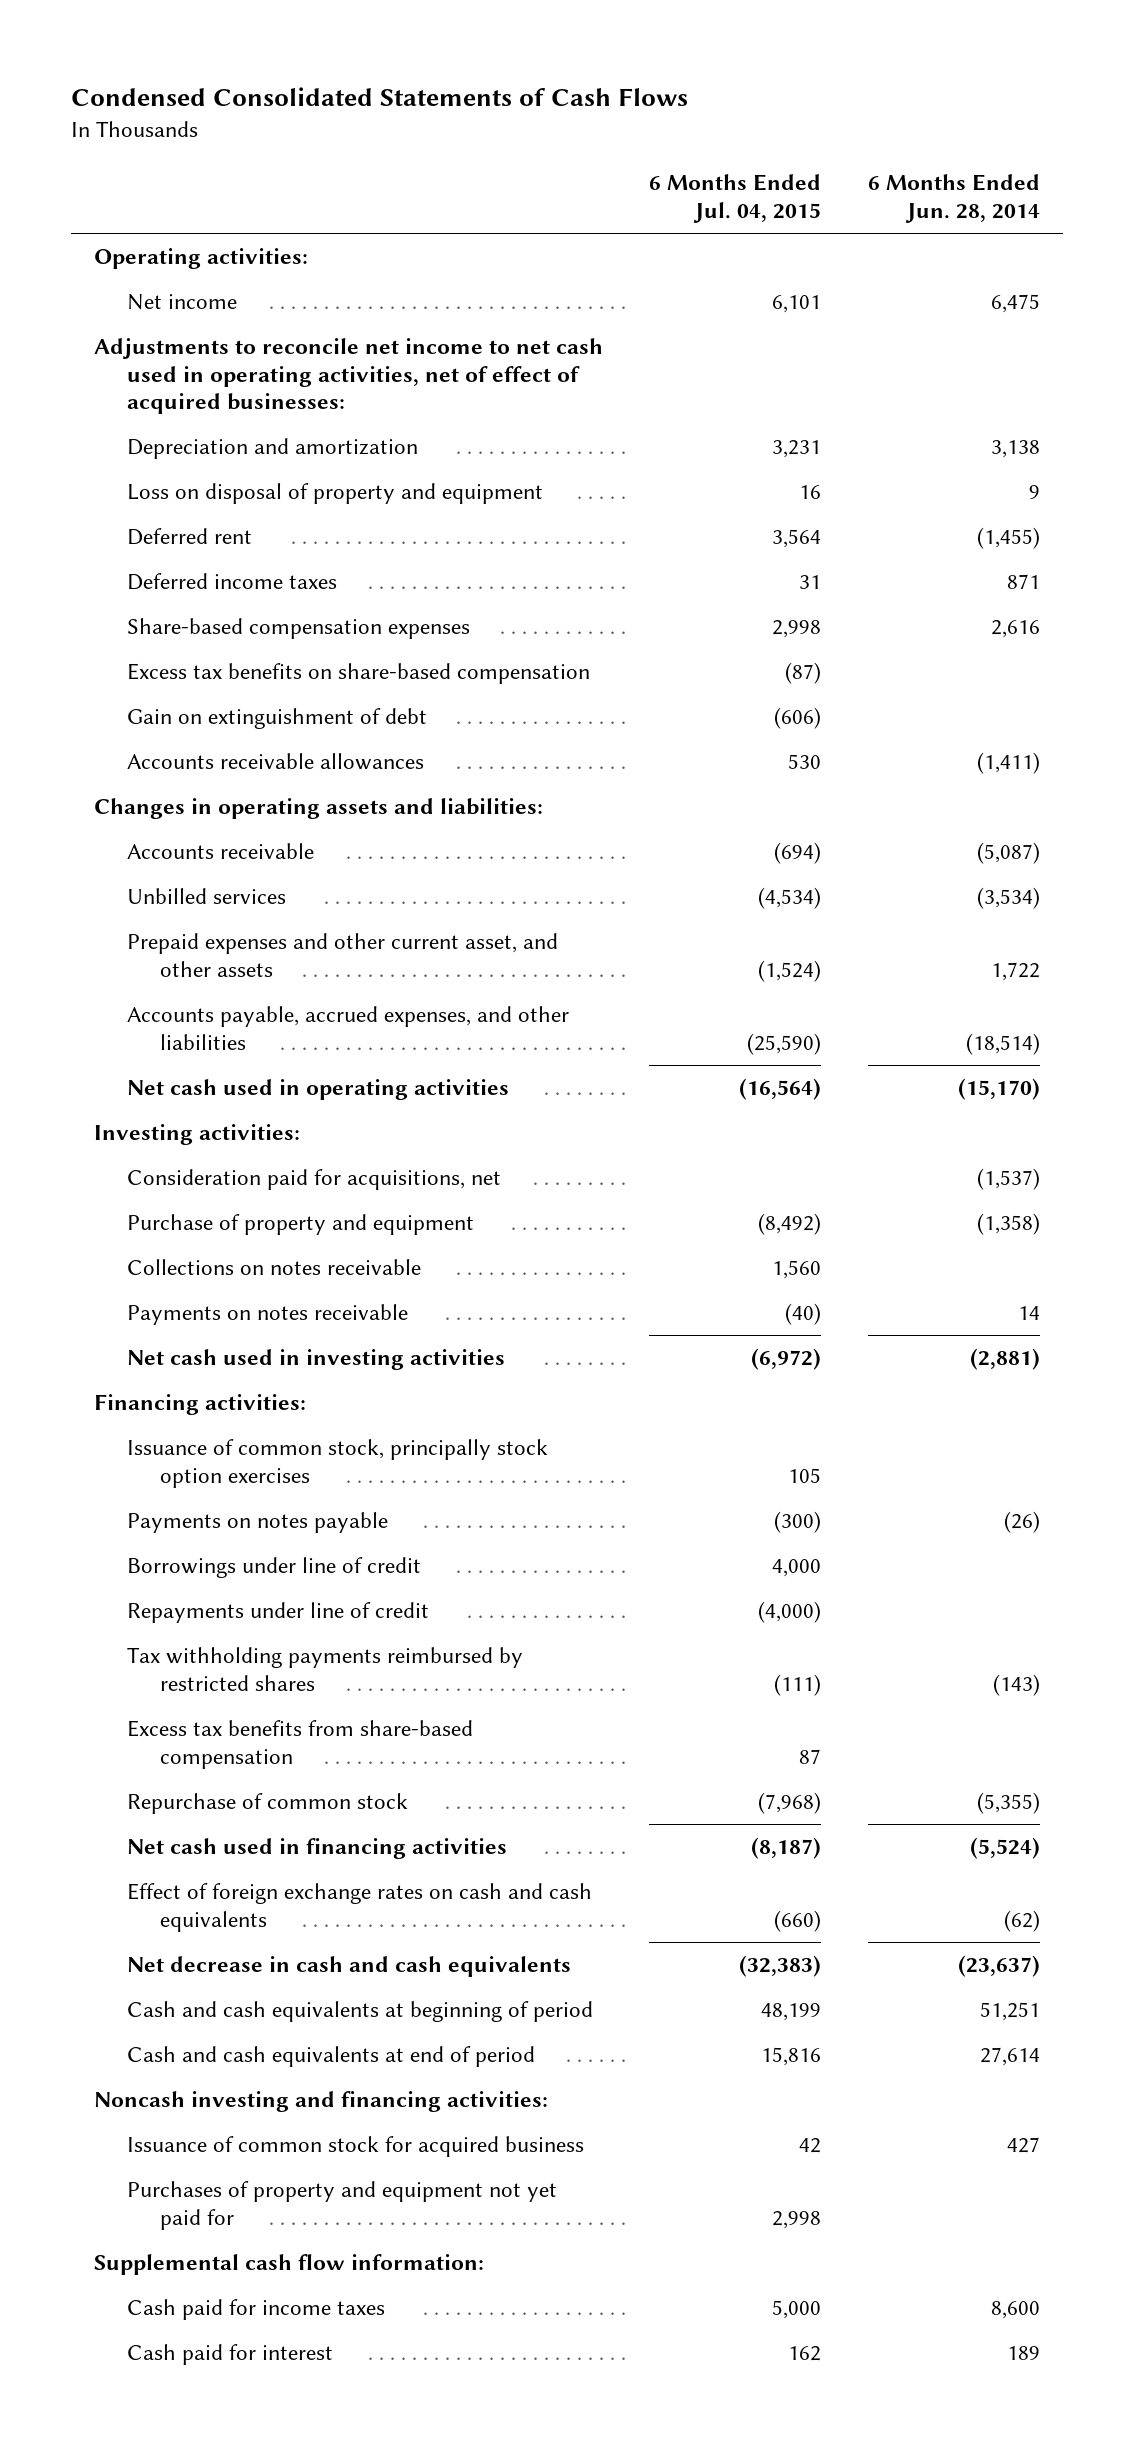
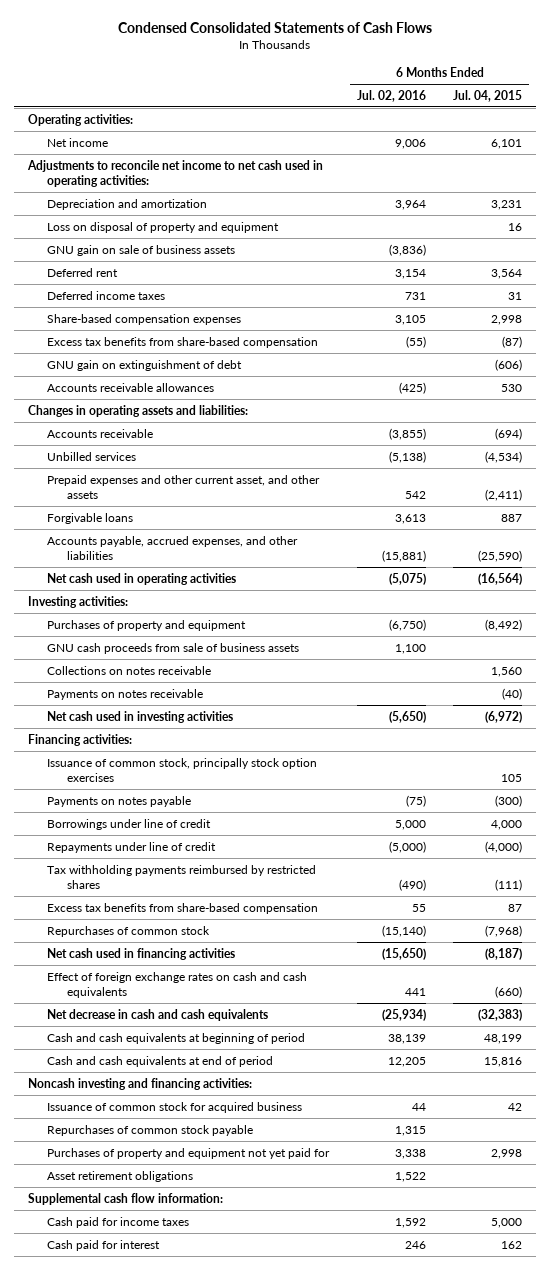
[867,174,1040,223] 6 Months Ended Jun. 28, 2014 -> none
none -> [356,89,426,102] Jul. 02, 2016
[94,338,604,415] Adjustments to reconcile net income to net cash used in operating activities, net of effect of acquired businesses: -> [26,159,323,187] Adjustments to reconcile net income to net cash used in operating activities:
none -> [47,244,236,256] GNU gain on sale of business assets
[127,663,591,685] Excess tax benefits on share-based compensation -> [47,336,319,348] Excess tax benefits from share-based compensation
[127,708,428,730] Gain on extinguishment of debt -> [47,359,243,371] GNU gain on extinguishment of debt
[758,959,822,982] (1,524) -> [485,488,523,501] (2,411)
none -> [47,512,134,524] Forgivable loans
[127,1169,502,1191] Consideration paid for acquisitions, net -> none
[127,1214,475,1236] Purchase of property and equipment -> [47,619,247,631] Purchases of property and equipment
none -> [47,642,300,654] GNU cash proceeds from sale of business assets
[127,1793,409,1815] Repurchase of common stock -> [47,925,211,937] Repurchases of common stock
none -> [47,1124,254,1136] Repurchases of common stock payable
none -> [47,1170,194,1182] Asset retirement obligations

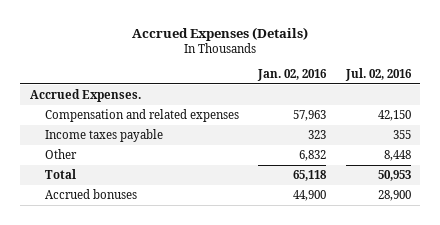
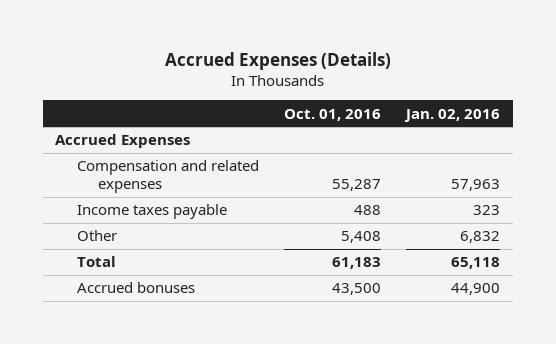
[344,67,412,81] Jul. 02, 2016 -> none
none -> [284,108,382,121] Oct. 01, 2016
[29,88,141,102] Accrued Expenses. -> [55,134,191,149] Accrued Expenses

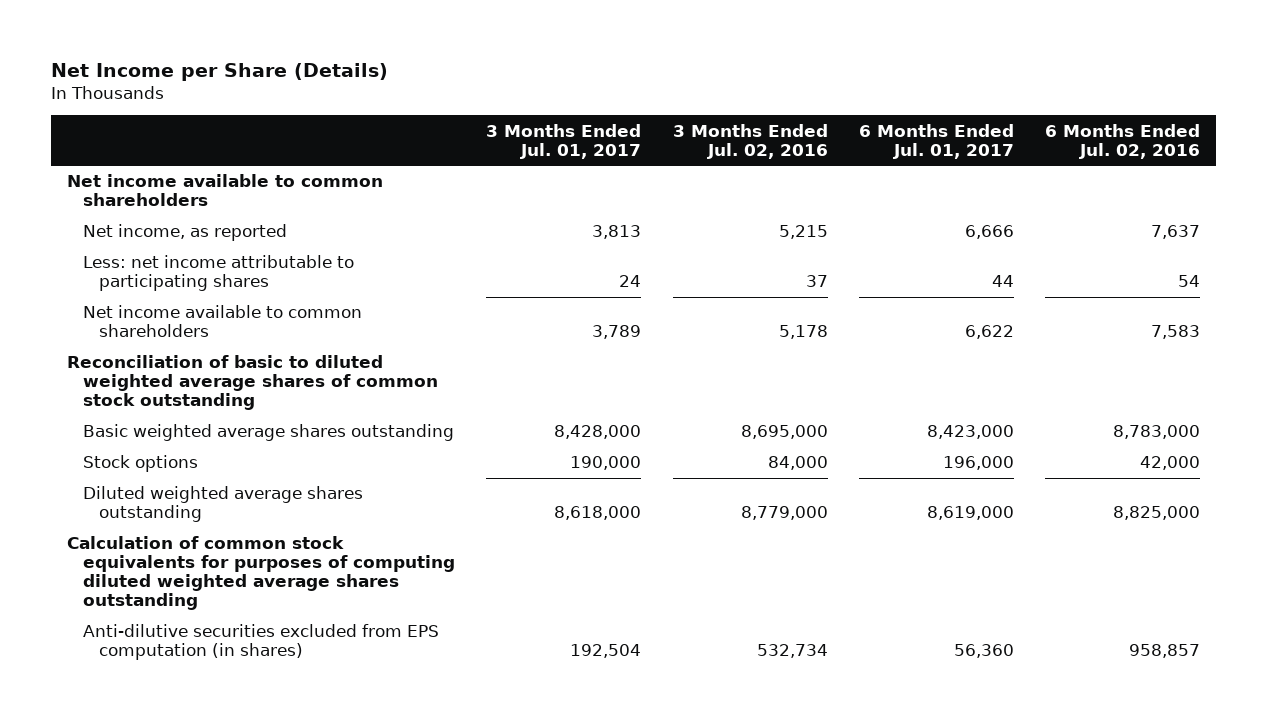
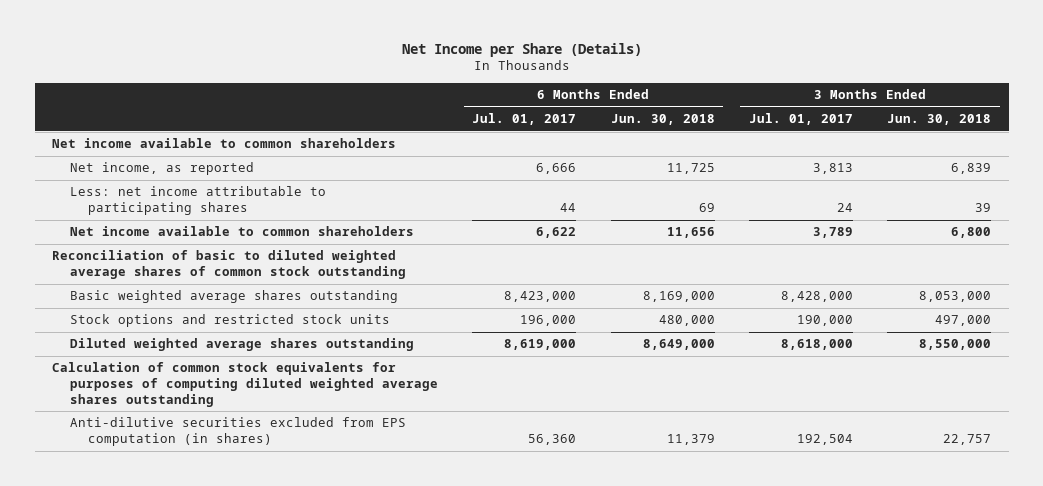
[672,123,828,159] 3 Months Ended Jul. 02, 2016 -> none
[1045,123,1201,159] 6 Months Ended Jul. 02, 2016 -> none
none -> [610,114,715,126] Jun. 30, 2018
none -> [887,114,992,126] Jun. 30, 2018
[82,455,198,473] Stock options -> [69,314,390,328] Stock options and restricted stock units

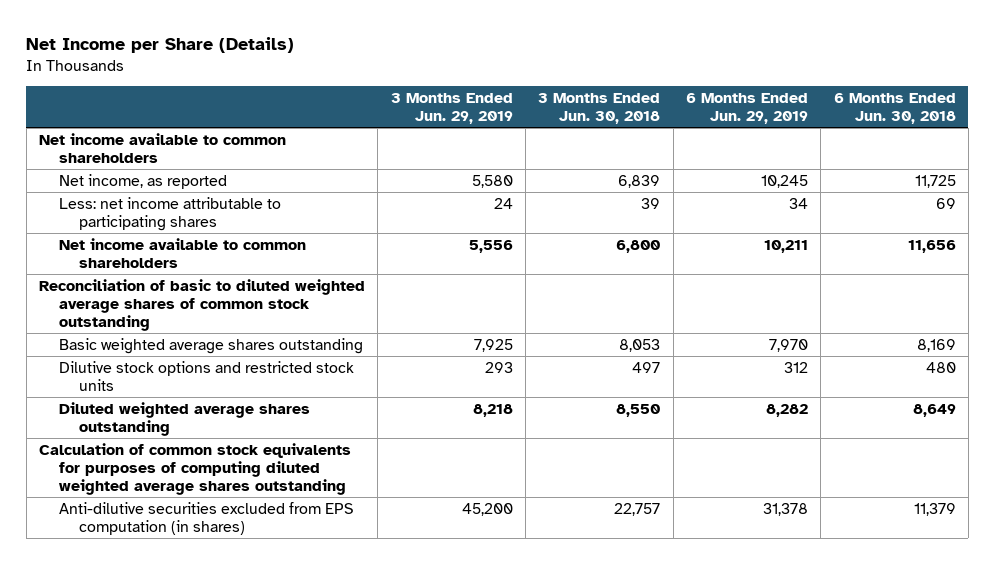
[472,113,577,126] Jul. 01, 2017 -> none
[749,113,854,126] Jul. 01, 2017 -> none
none -> [390,92,513,124] 3 Months Ended Jun. 29, 2019
none -> [685,92,808,124] 6 Months Ended Jun. 29, 2019
[642,291,715,303] 8,169,000 -> [916,338,956,352] 8,169
[919,291,992,303] 8,053,000 -> [619,338,661,352] 8,053
[69,314,390,328] Stock options and restricted stock units -> [58,360,354,391] Dilutive stock options and restricted stock units
[658,315,715,327] 480,000 -> [925,361,956,373] 480
[935,315,992,327] 497,000 -> [632,361,661,373] 497
[642,339,715,351] 8,649,000 -> [912,403,956,417] 8,649
[919,339,992,351] 8,550,000 -> [616,403,661,417] 8,550

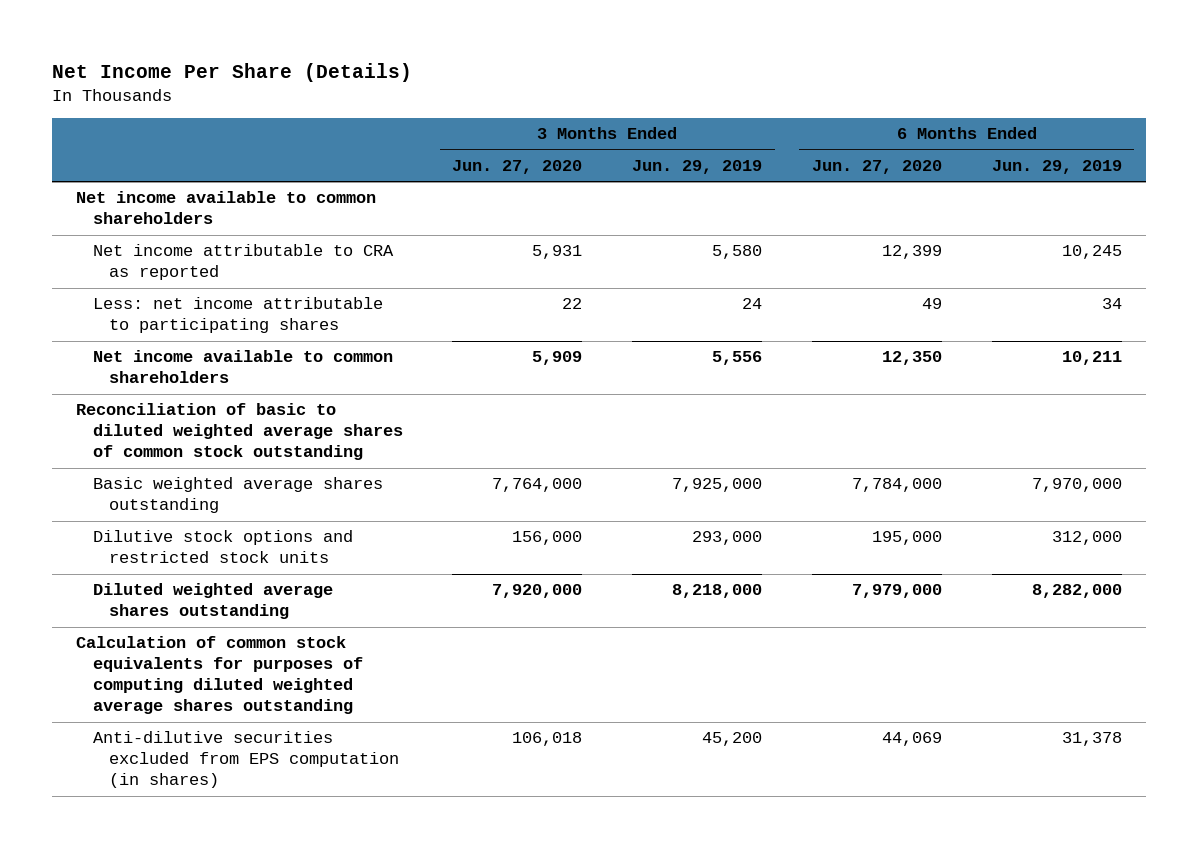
[26,37,295,54] Net Income per Share (Details) -> [51,62,412,82] Net Income Per Share (Details)
[538,92,661,124] 3 Months Ended Jun. 30, 2018 -> none
[833,92,956,124] 6 Months Ended Jun. 30, 2018 -> none
none -> [452,160,583,175] Jun. 27, 2020
none -> [811,160,942,175] Jun. 27, 2020
[58,173,227,189] Net income, as reported -> [92,244,394,281] Net income attributable to CRA as reported
[473,338,513,352] 7,925 -> [672,478,763,493] 7,925,000
[768,338,808,352] 7,970 -> [1031,478,1122,493] 7,970,000
[484,361,513,373] 293 -> [692,531,763,546] 293,000
[783,361,808,373] 312 -> [1051,531,1122,546] 312,000
[472,403,513,417] 8,218 -> [672,584,763,599] 8,218,000
[765,403,808,417] 8,282 -> [1031,584,1122,599] 8,282,000

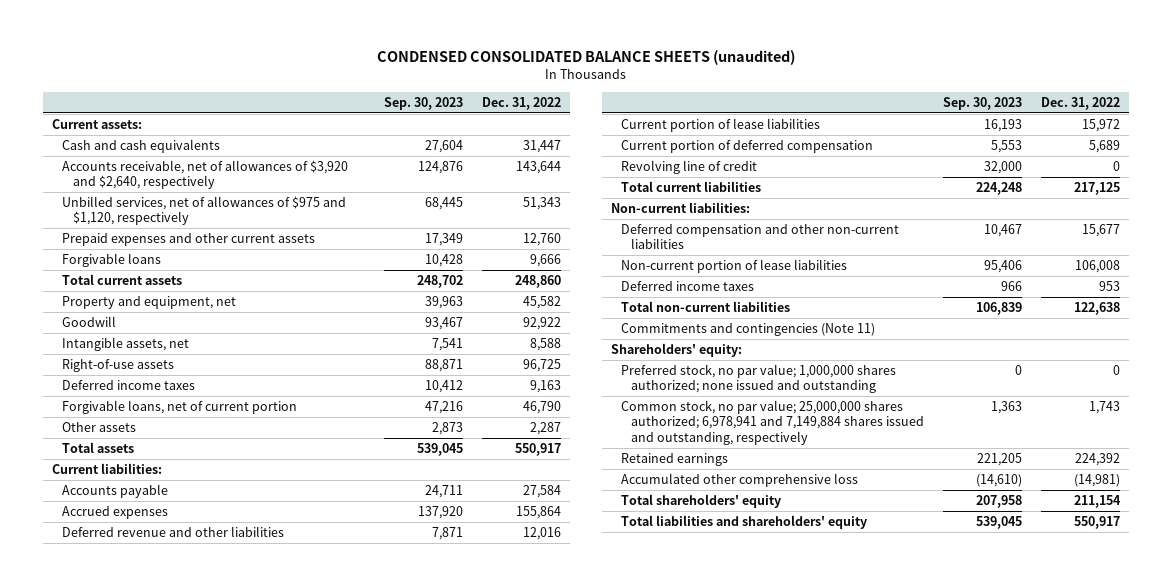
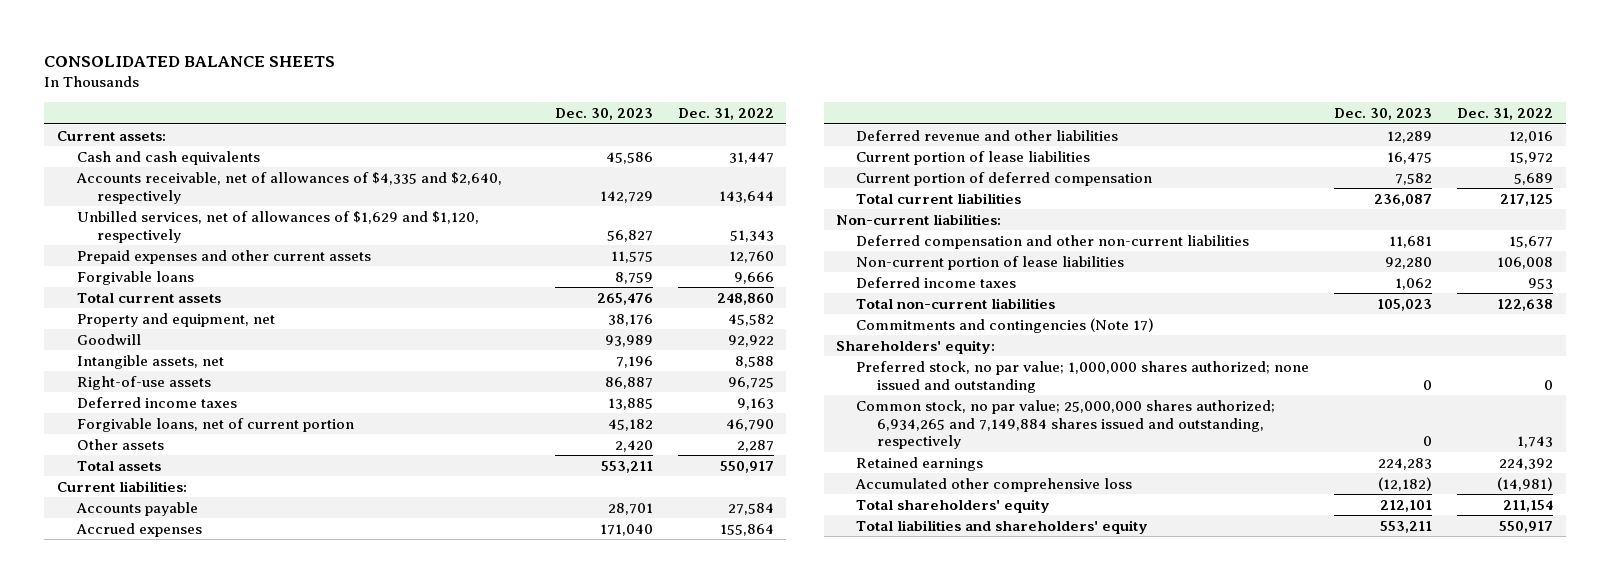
[376,50,795,66] CONDENSED CONSOLIDATED BALANCE SHEETS (unaudited) -> [44,56,336,68] CONSOLIDATED BALANCE SHEETS
[384,96,464,110] Sep. 30, 2023 -> none
none -> [554,108,653,121] Dec. 30, 2023
[62,160,349,190] Accounts receivable, net of allowances of $3,920 and $2,640, respectively -> [75,171,502,204] Accounts receivable, net of allowances of $4,335 and $2,640, respectively
[62,196,347,226] Unbilled services, net of allowances of $975 and $1,120, respectively -> [76,210,479,243] Unbilled services, net of allowances of $1,629 and $1,120, respectively
[621,160,758,175] Revolving line of credit -> none
[621,323,876,337] Commitments and contingencies (Note 11) -> [856,317,1155,333] Commitments and contingencies (Note 17)
[621,400,925,445] Common stock, no par value; 25,000,000 shares authorized; 6,978,941 and 7,149,884 shares issued and outstanding, respectively -> [856,399,1276,450] Common stock, no par value; 25,000,000 shares authorized; 6,934,265 and 7,149,884 shares issued and outstanding, respectively

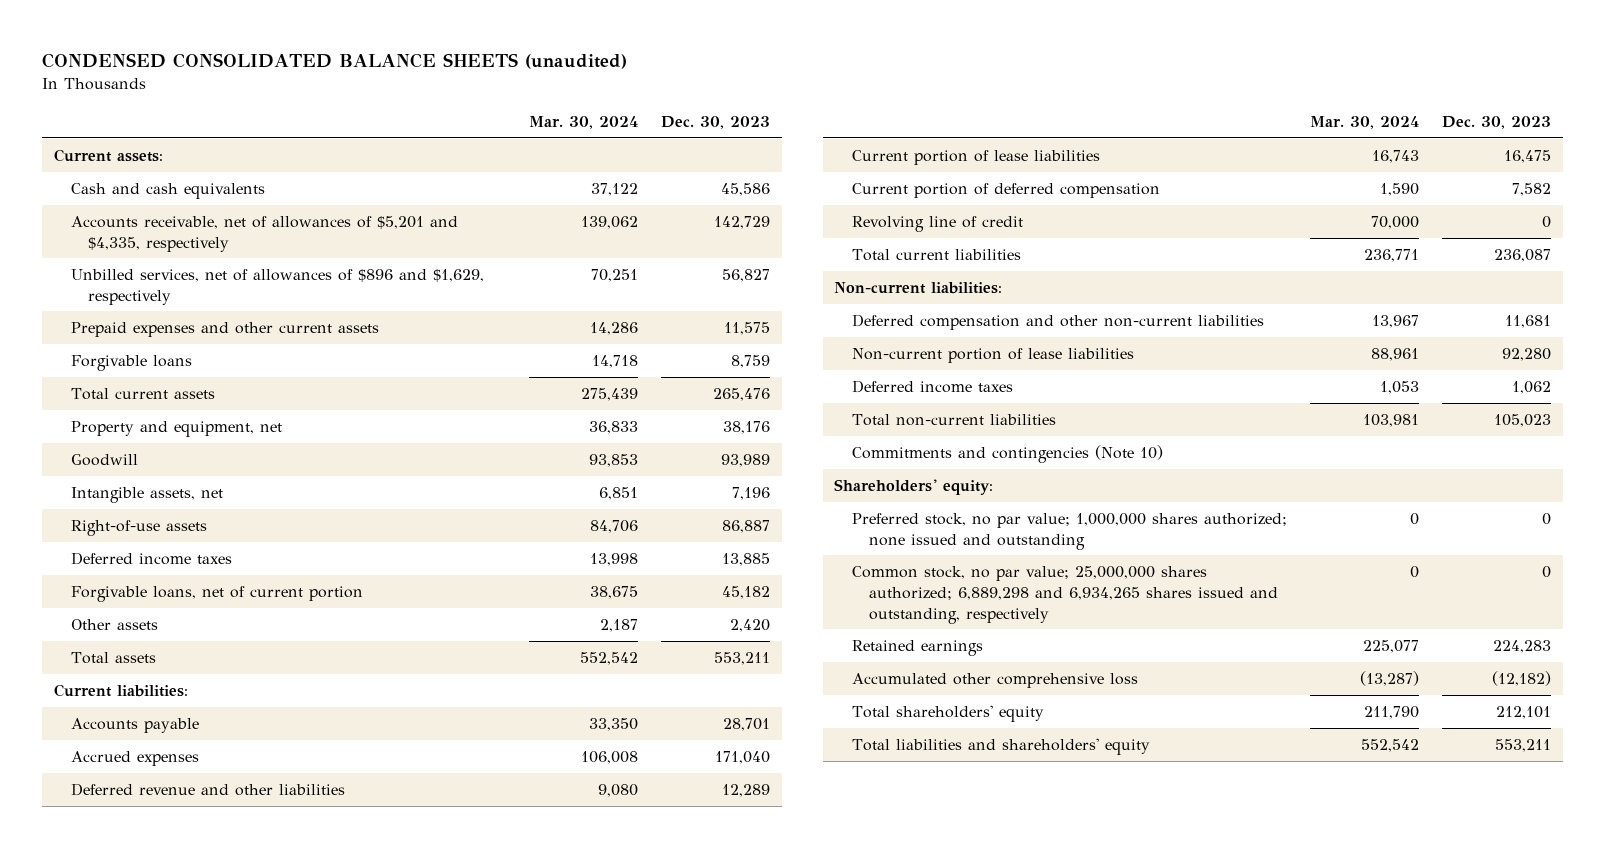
[44,56,336,68] CONSOLIDATED BALANCE SHEETS -> [41,53,627,70] CONDENSED CONSOLIDATED BALANCE SHEETS (unaudited)
[677,108,774,121] Dec. 31, 2022 -> none
none -> [529,116,639,130] Mar. 30, 2024
[75,171,502,204] Accounts receivable, net of allowances of $4,335 and $2,640, respectively -> [70,215,458,252] Accounts receivable, net of allowances of $5,201 and $4,335, respectively
[76,210,479,243] Unbilled services, net of allowances of $1,629 and $1,120, respectively -> [70,268,484,305] Unbilled services, net of allowances of $896 and $1,629, respectively
none -> [851,215,1023,232] Revolving line of credit
[856,317,1155,333] Commitments and contingencies (Note 17) -> [851,444,1163,463] Commitments and contingencies (Note 10)
[856,399,1276,450] Common stock, no par value; 25,000,000 shares authorized; 6,934,265 and 7,149,884 shares issued and outstanding, respectively -> [851,565,1278,624] Common stock, no par value; 25,000,000 shares authorized; 6,889,298 and 6,934,265 shares issued and outstanding, respectively

